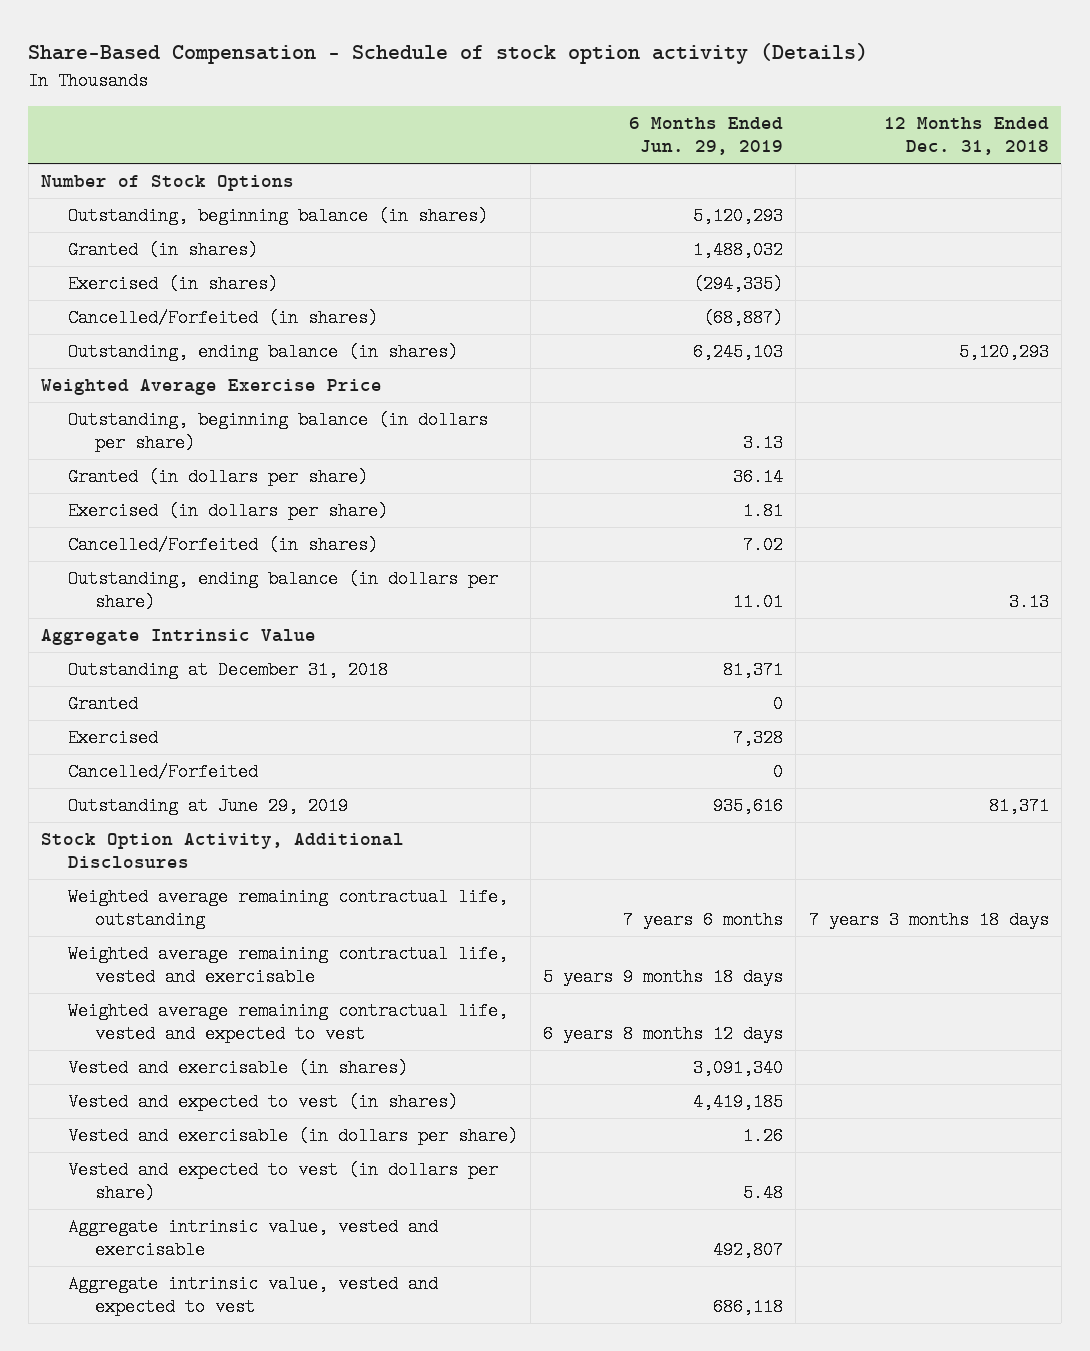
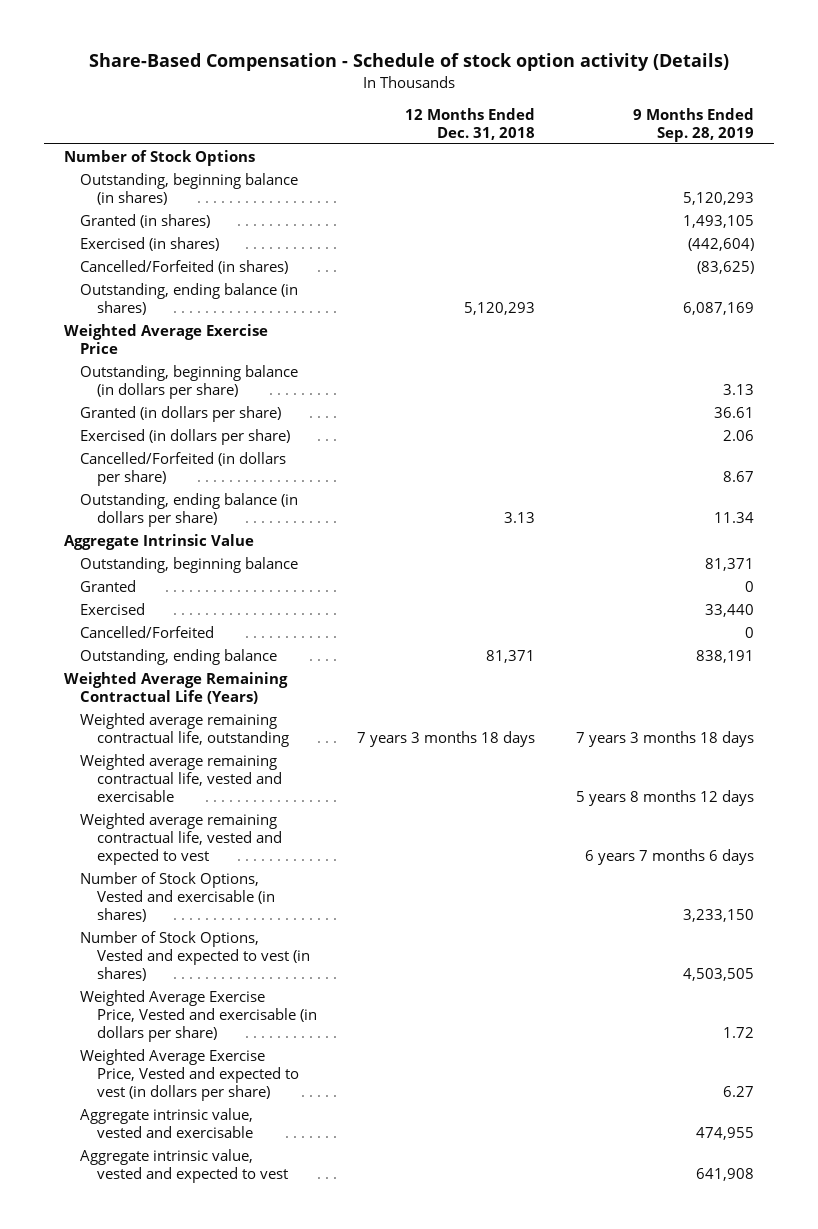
[629,116,784,156] 6 Months Ended Jun. 29, 2019 -> none
none -> [632,107,754,142] 9 Months Ended Sep. 28, 2019
[67,536,378,555] Cancelled/Forfeited (in shares) -> [80,451,287,486] Cancelled/Forfeited (in dollars per share)
[67,661,388,680] Outstanding at December 31, 2018 -> [80,556,299,573] Outstanding, beginning balance
[67,797,348,816] Outstanding at June 29, 2019 -> [80,648,278,665] Outstanding, ending balance
[41,833,405,869] Stock Option Activity, Additional Disclosures -> [64,671,289,704] Weighted Average Remaining Contractual Life (Years)
[67,1059,408,1078] Vested and exercisable (in shares) -> [80,871,275,922] Number of Stock Options, Vested and exercisable (in shares)
[67,1093,458,1112] Vested and expected to vest (in shares) -> [80,930,310,981] Number of Stock Options, Vested and expected to vest (in shares)
[67,1127,518,1146] Vested and exercisable (in dollars per share) -> [80,989,317,1042] Weighted Average Exercise Price, Vested and exercisable (in dollars per share)
[67,1161,498,1203] Vested and expected to vest (in dollars per share) -> [80,1048,299,1101] Weighted Average Exercise Price, Vested and expected to vest (in dollars per share)

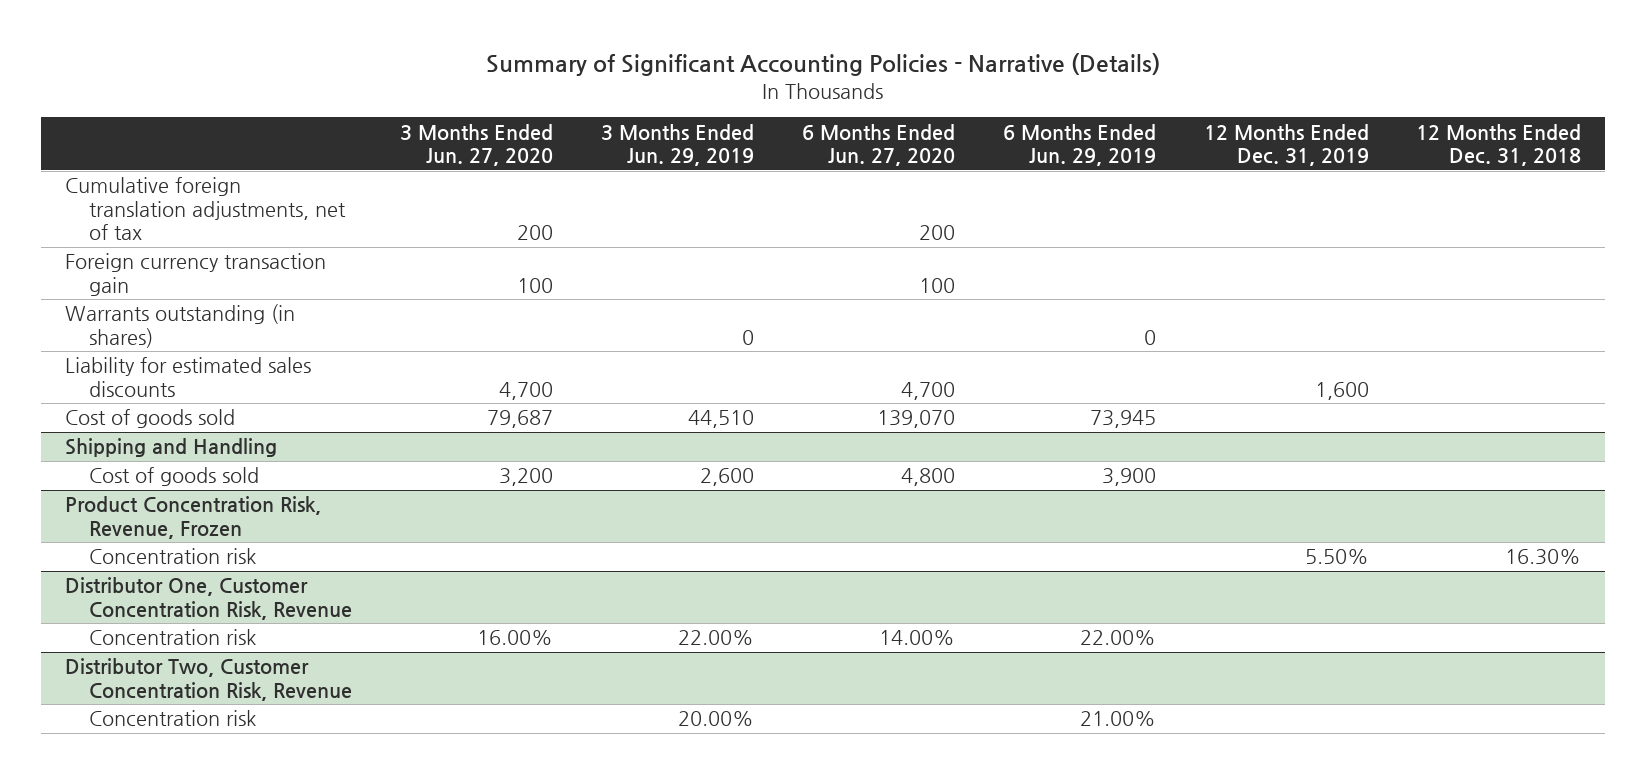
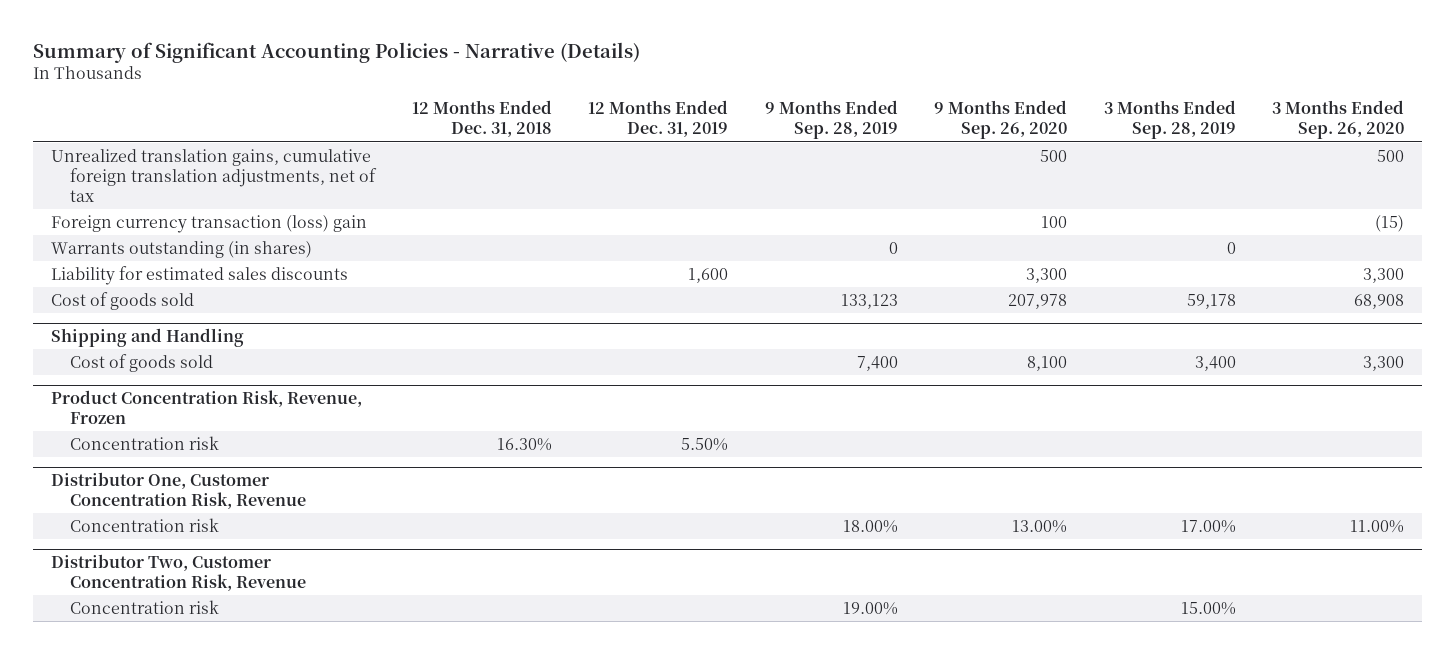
[400,123,554,167] 3 Months Ended Jun. 27, 2020 -> none
[601,123,755,167] 3 Months Ended Jun. 29, 2019 -> none
[801,123,955,167] 6 Months Ended Jun. 27, 2020 -> none
[1002,123,1156,167] 6 Months Ended Jun. 29, 2019 -> none
none -> [764,100,898,140] 9 Months Ended Sep. 28, 2019
none -> [934,100,1068,140] 9 Months Ended Sep. 26, 2020
none -> [1103,100,1236,140] 3 Months Ended Sep. 28, 2019
none -> [1272,100,1405,140] 3 Months Ended Sep. 26, 2020
[64,177,347,241] Cumulative foreign translation adjustments, net of tax -> [51,148,378,203] Unrealized translation gains, cumulative foreign translation adjustments, net of tax
[64,253,326,296] Foreign currency transaction gain -> [51,214,368,233] Foreign currency transaction (loss) gain

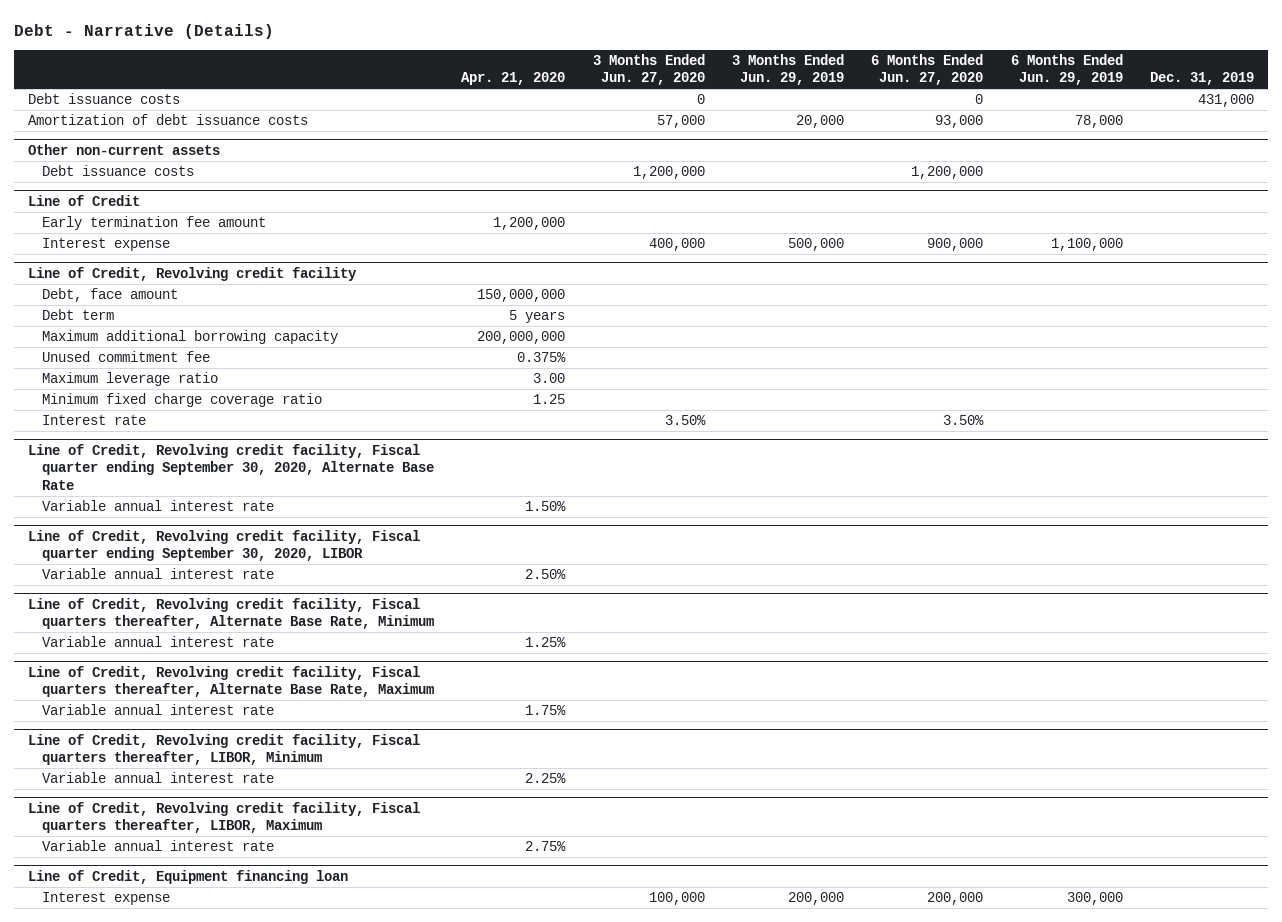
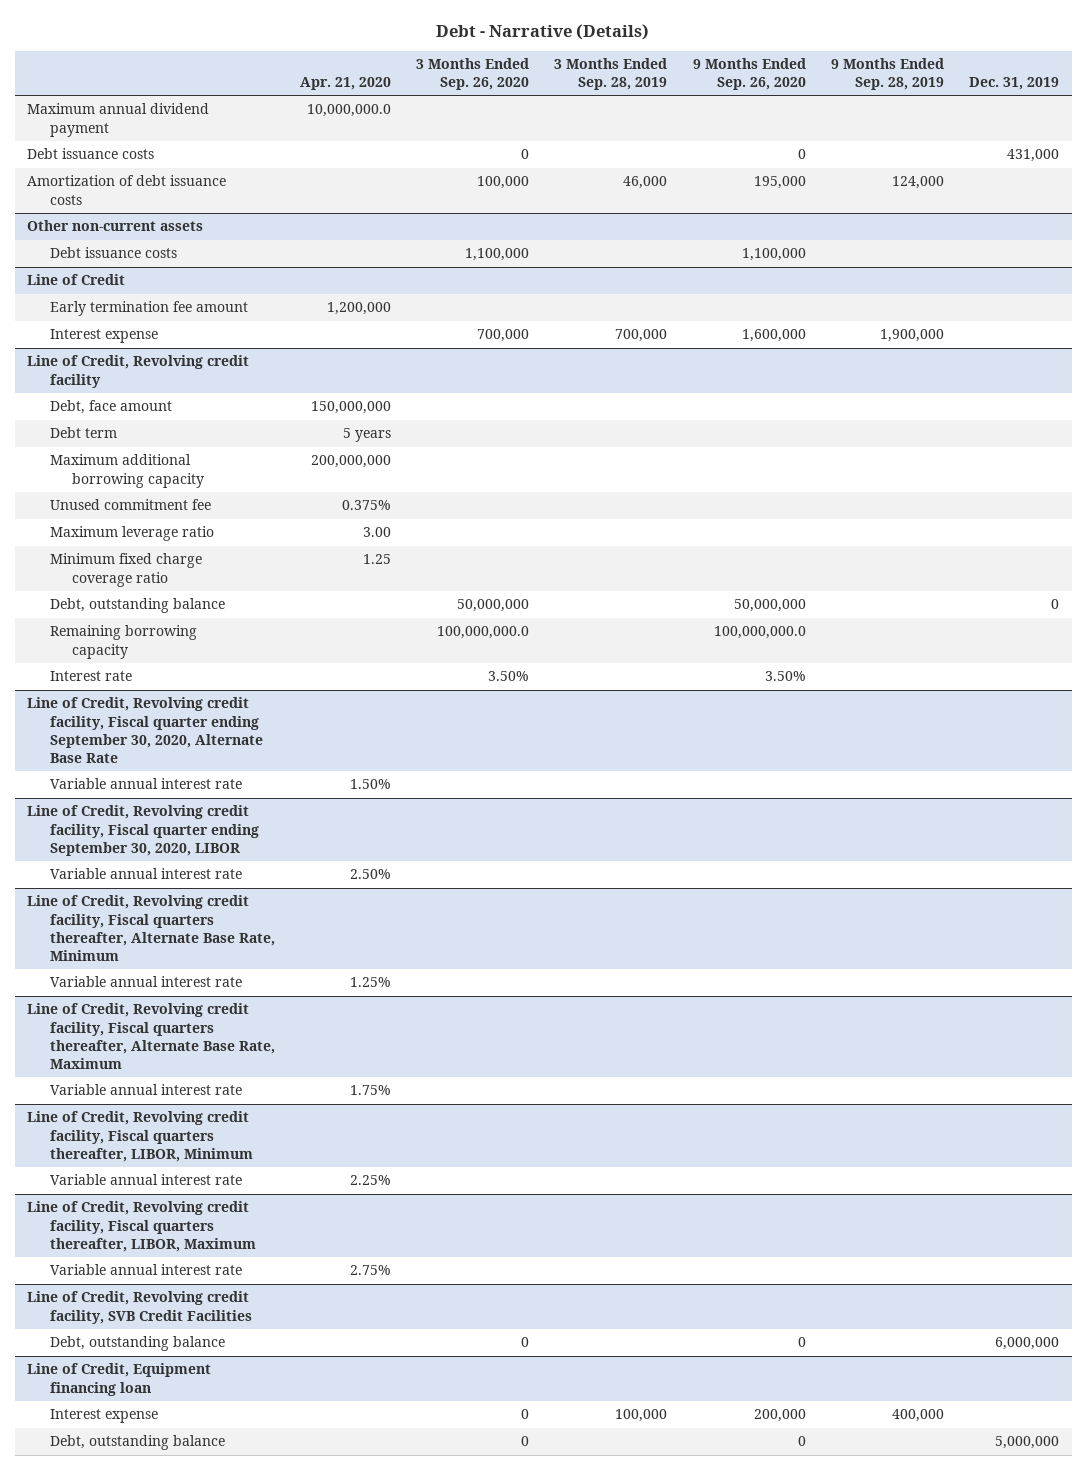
[592,53,705,86] 3 Months Ended Jun. 27, 2020 -> none
[731,53,844,86] 3 Months Ended Jun. 29, 2019 -> none
[871,53,984,86] 6 Months Ended Jun. 27, 2020 -> none
[1010,53,1123,86] 6 Months Ended Jun. 29, 2019 -> none
none -> [416,58,530,91] 3 Months Ended Sep. 26, 2020
none -> [554,58,668,91] 3 Months Ended Sep. 28, 2019
none -> [692,58,806,91] 9 Months Ended Sep. 26, 2020
none -> [830,58,944,91] 9 Months Ended Sep. 28, 2019
none -> [27,103,210,137] Maximum annual dividend payment
none -> [49,598,225,614] Debt, outstanding balance
none -> [49,625,197,659] Remaining borrowing capacity
none -> [27,1291,252,1324] Line of Credit, Revolving credit facility, SVB Credit Facilities
none -> [49,1336,225,1352] Debt, outstanding balance
none -> [49,1435,225,1451] Debt, outstanding balance

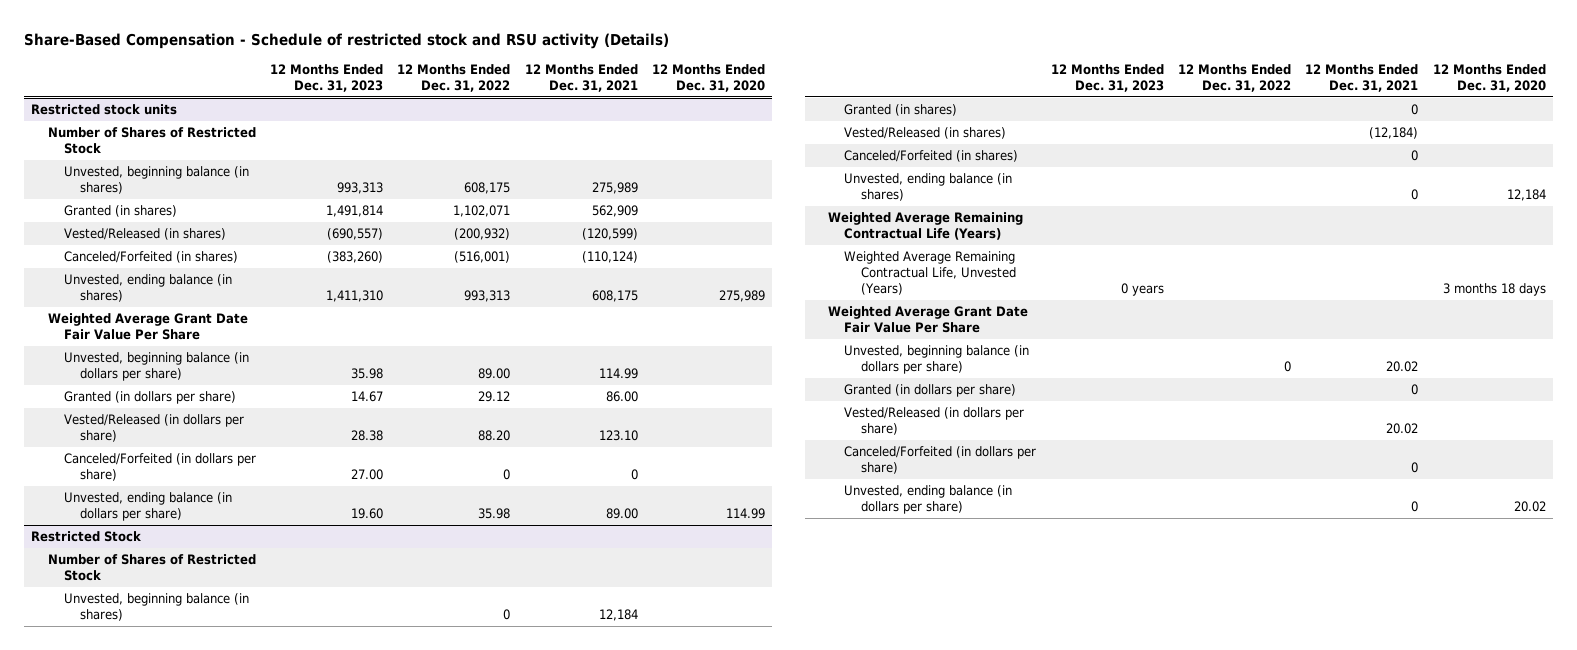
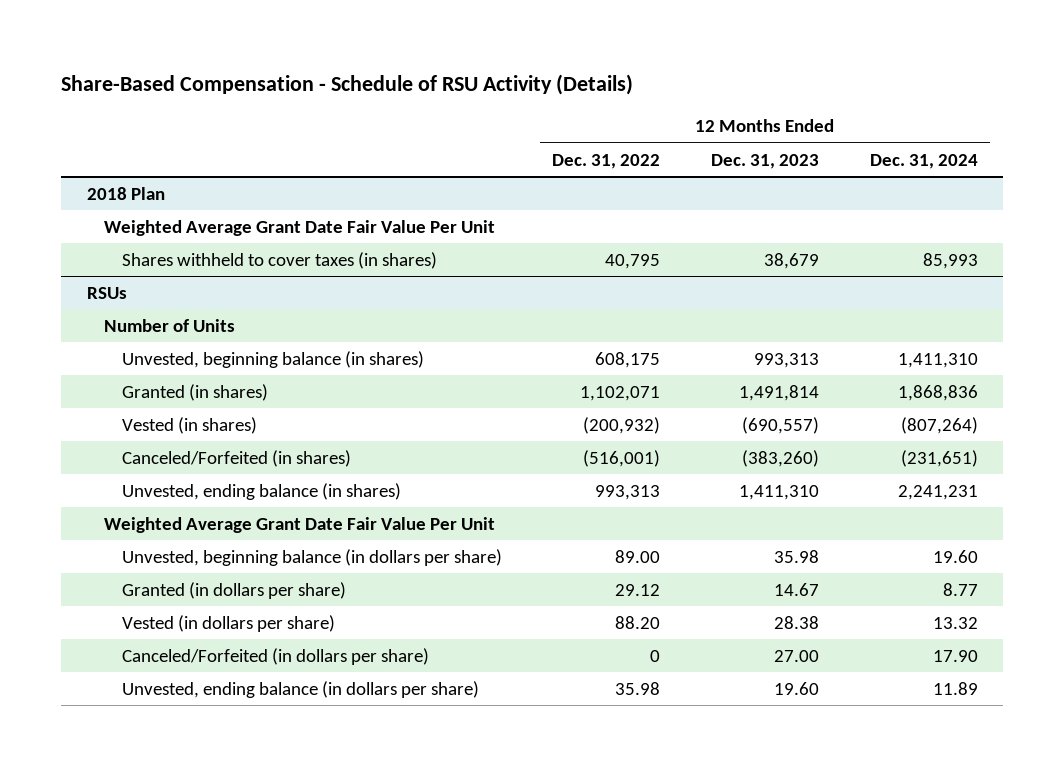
[24,32,670,49] Share-Based Compensation - Schedule of restricted stock and RSU activity (Details) -> [61,73,634,95] Share-Based Compensation - Schedule of RSU Activity (Details)
[524,64,638,93] 12 Months Ended Dec. 31, 2021 -> none
[651,64,765,93] 12 Months Ended Dec. 31, 2020 -> none
none -> [869,153,978,169] Dec. 31, 2024
none -> [86,186,165,200] 2018 Plan
none -> [104,219,496,236] Weighted Average Grant Date Fair Value Per Unit
none -> [121,251,437,269] Shares withheld to cover taxes (in shares)
[31,104,178,116] Restricted stock units -> [86,286,127,299] RSUs
[47,127,256,155] Number of Shares of Restricted Stock -> [104,318,236,332] Number of Units
[63,228,226,241] Vested/Released (in shares) -> [121,416,257,434] Vested (in shares)
[47,313,248,341] Weighted Average Grant Date Fair Value Per Share -> [104,516,496,533] Weighted Average Grant Date Fair Value Per Unit
[63,414,244,443] Vested/Released (in dollars per share) -> [121,614,335,632] Vested (in dollars per share)
[31,531,142,543] Restricted Stock -> none
[47,554,256,582] Number of Shares of Restricted Stock -> none
[63,593,249,622] Unvested, beginning balance (in shares) -> none
[844,104,958,117] Granted (in shares) -> none
[844,127,1007,140] Vested/Released (in shares) -> none
[844,150,1019,163] Canceled/Forfeited (in shares) -> none
[844,173,1013,202] Unvested, ending balance (in shares) -> none
[828,212,1024,241] Weighted Average Remaining Contractual Life (Years) -> none
[844,251,1016,296] Weighted Average Remaining Contractual Life, Unvested (Years) -> none
[828,306,1029,334] Weighted Average Grant Date Fair Value Per Share -> none
[844,345,1030,375] Unvested, beginning balance (in dollars per share) -> none
[844,384,1017,398] Granted (in dollars per share) -> none
[844,407,1025,436] Vested/Released (in dollars per share) -> none
[844,446,1037,475] Canceled/Forfeited (in dollars per share) -> none
[844,485,1013,515] Unvested, ending balance (in dollars per share) -> none

